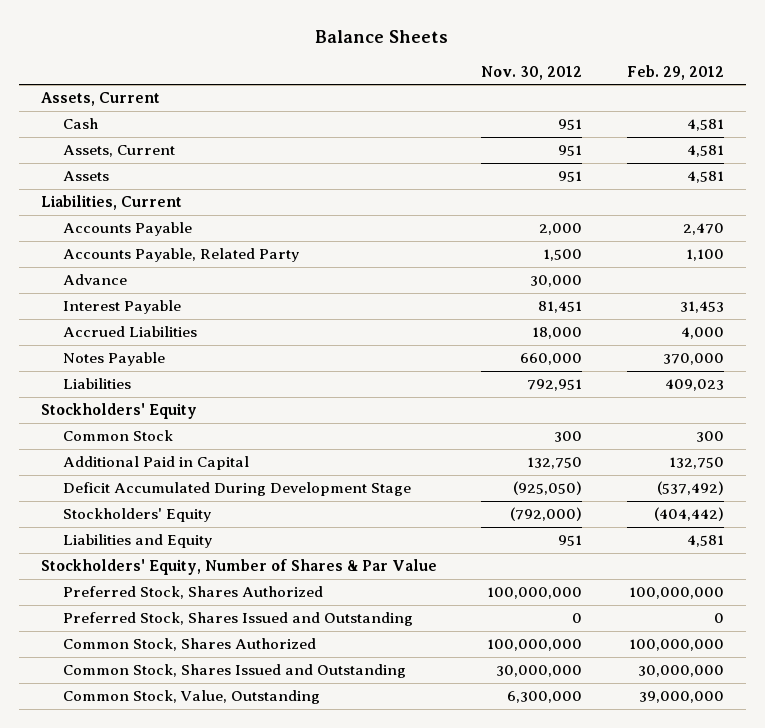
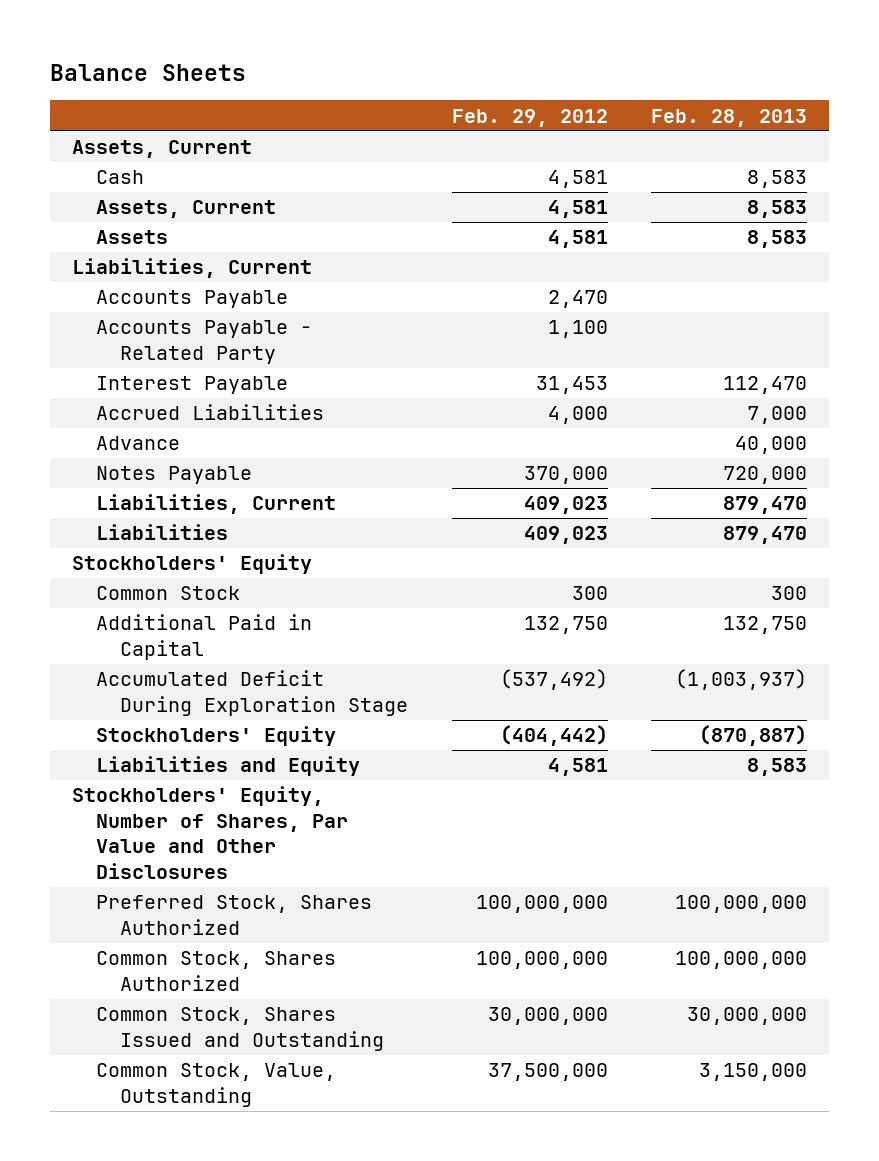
[481,65,583,80] Nov. 30, 2012 -> none
none -> [651,108,808,127] Feb. 28, 2013
[62,248,299,263] Accounts Payable, Related Party -> [95,320,312,364] Accounts Payable - Related Party
[62,274,127,286] Advance -> [95,436,180,451] Advance
none -> [95,494,336,515] Liabilities, Current
[62,482,411,497] Deficit Accumulated During Development Stage -> [95,670,409,716] Accumulated Deficit During Exploration Stage
[40,559,437,576] Stockholders' Equity, Number of Shares & Par Value -> [71,786,348,879] Stockholders' Equity, Number of Shares, Par Value and Other Disclosures
[62,612,413,627] Preferred Stock, Shares Issued and Outstanding -> none
[638,691,724,704] 39,000,000 -> [487,1063,608,1082] 37,500,000

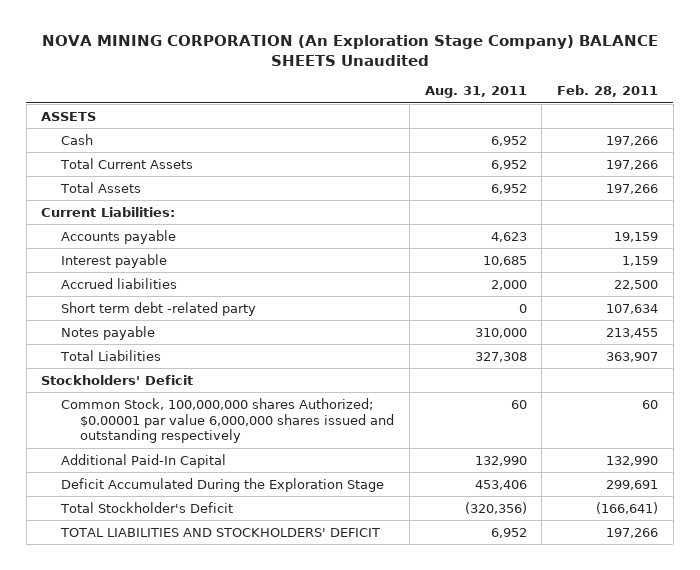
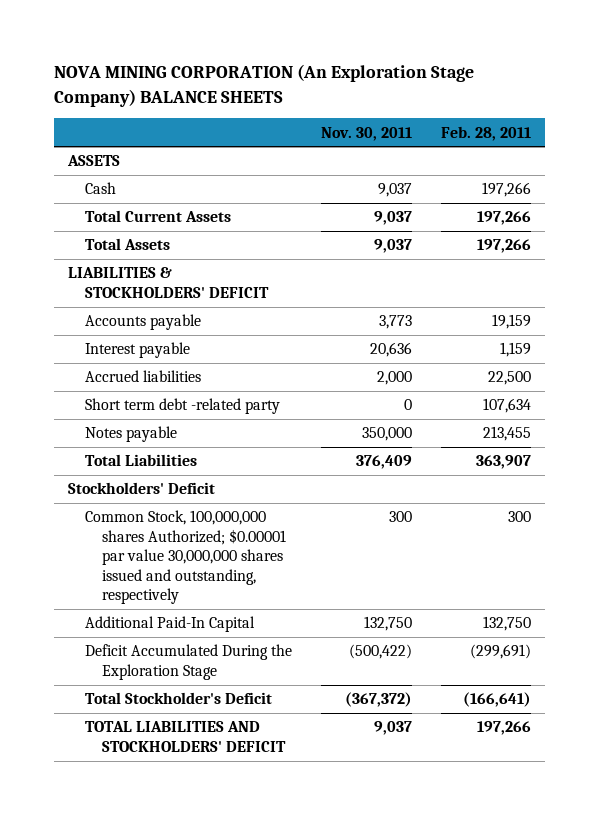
[41,34,658,66] NOVA MINING CORPORATION (An Exploration Stage Company) BALANCE SHEETS Unaudited -> [53,64,474,107] NOVA MINING CORPORATION (An Exploration Stage Company) BALANCE SHEETS
[424,86,527,99] Aug. 31, 2011 -> none
none -> [320,126,412,141] Nov. 30, 2011
[41,206,176,217] Current Liabilities: -> none
none -> [68,267,269,298] LIABILITIES & STOCKHOLDERS' DEFICIT
[60,397,395,444] Common Stock, 100,000,000 shares Authorized; $0.00001 par value 6,000,000 shares issued and outstanding respectively -> [84,510,286,605] Common Stock, 100,000,000 shares Authorized; $0.00001 par value 30,000,000 shares issued and outstanding, respectively
[642,399,659,409] 60 -> [507,511,531,523] 300
[606,455,659,466] 132,990 -> [482,616,531,632] 132,750
[606,479,659,490] 299,691 -> [469,644,531,660] (299,691)

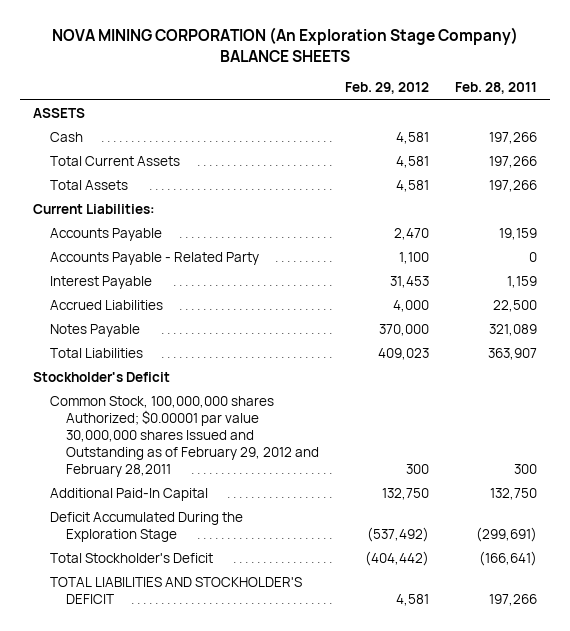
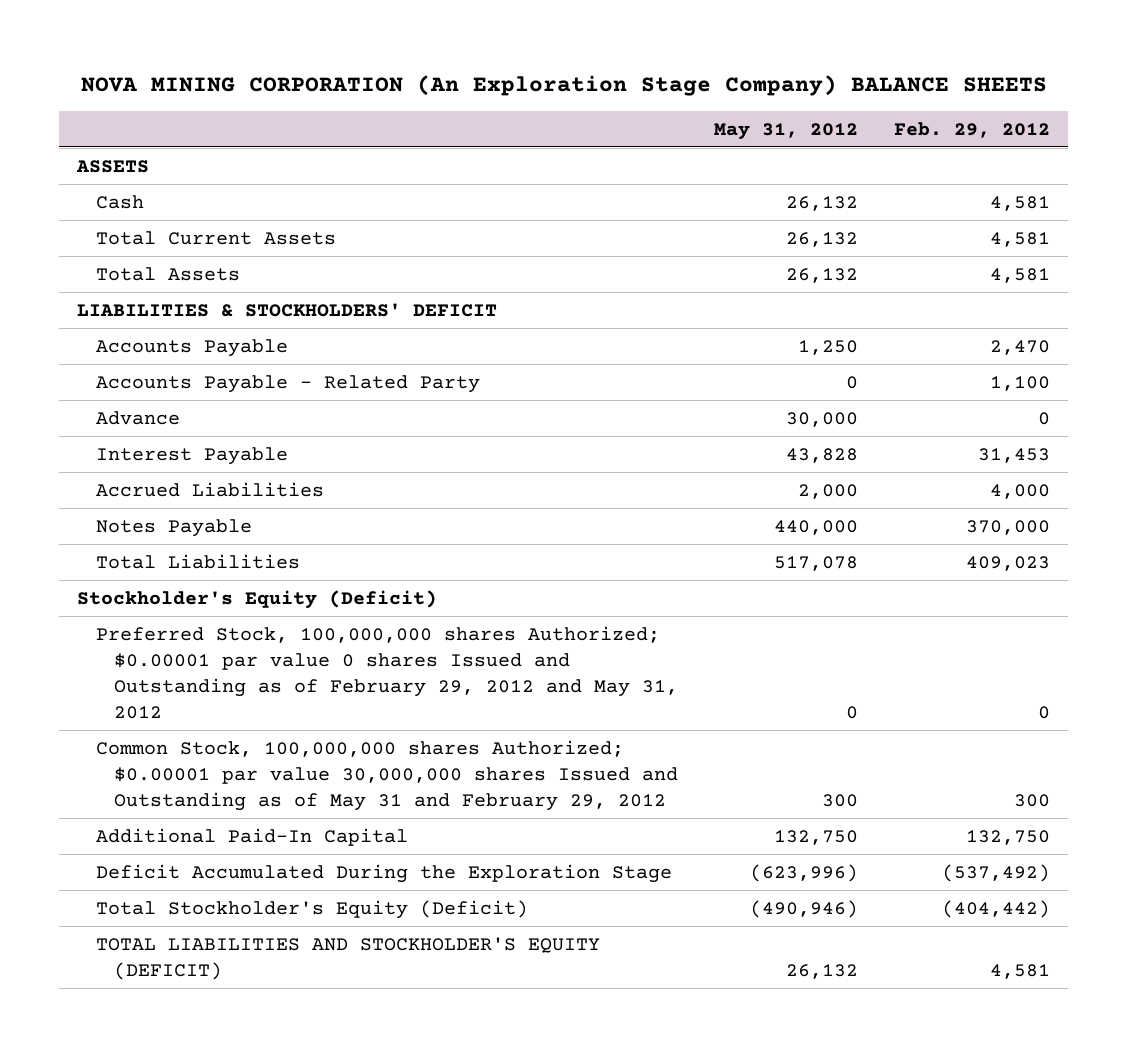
[455,82,538,95] Feb. 28, 2011 -> none
none -> [713,122,858,140] May 31, 2012
[33,203,156,214] Current Liabilities: -> none
none -> [77,302,498,317] LIABILITIES & STOCKHOLDERS' DEFICIT
none -> [95,410,180,425] Advance
[33,371,171,382] Stockholder's Deficit -> [77,589,438,609] Stockholder's Equity (Deficit)
none -> [95,625,678,719] Preferred Stock, 100,000,000 shares Authorized; $0.00001 par value 0 shares Issued and Outstanding as of February 29, 2012 and May 31, 2012
[49,395,319,477] Common Stock, 100,000,000 shares Authorized; $0.00001 par value 30,000,000 shares Issued and Outstanding as of February 29, 2012 and February 28,2011 -> [95,739,678,811] Common Stock, 100,000,000 shares Authorized; $0.00001 par value 30,000,000 shares Issued and Outstanding as of May 31 and February 29, 2012
[49,552,213,563] Total Stockholder's Deficit -> [95,899,528,919] Total Stockholder's Equity (Deficit)
[49,576,302,604] TOTAL LIABILITIES AND STOCKHOLDER'S DEFICIT -> [95,936,600,980] TOTAL LIABILITIES AND STOCKHOLDER'S EQUITY (DEFICIT)

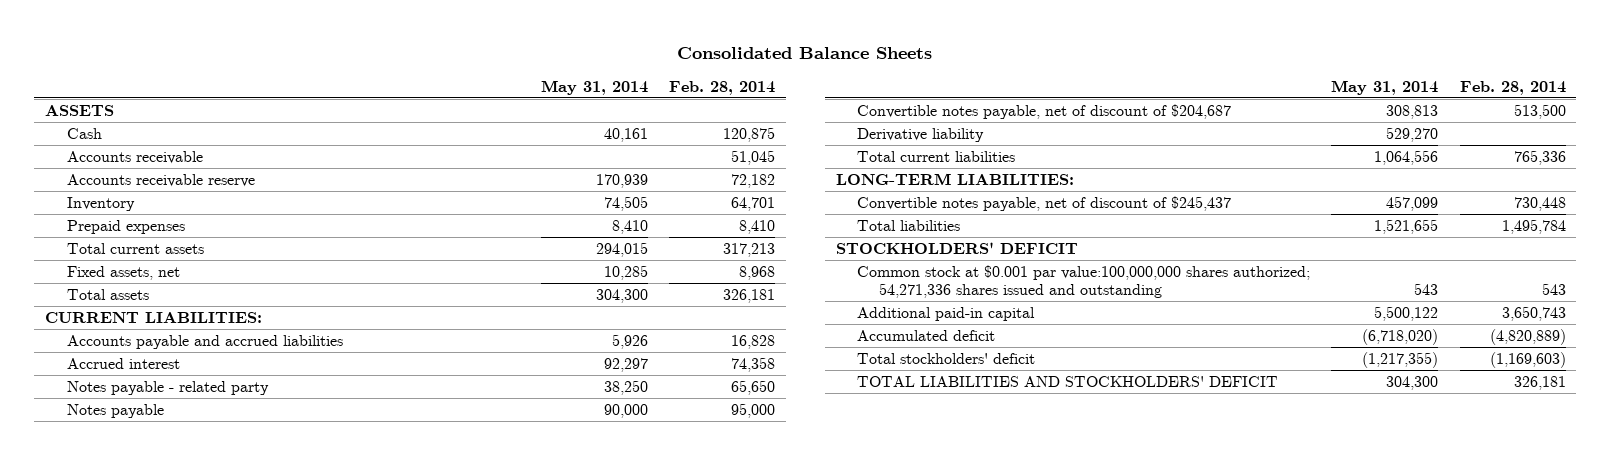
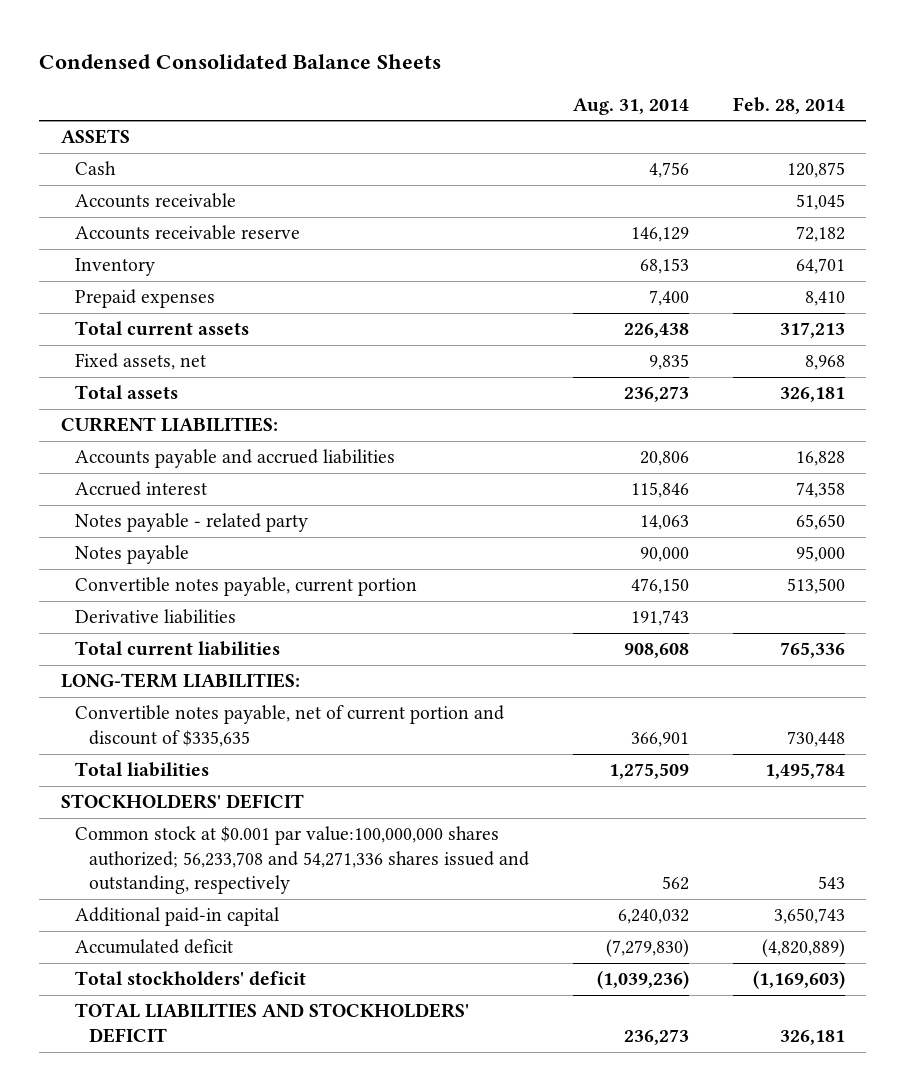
[677,46,933,59] Consolidated Balance Sheets -> [38,53,441,69] Condensed Consolidated Balance Sheets
[540,79,648,95] May 31, 2014 -> none
none -> [572,97,689,115] Aug. 31, 2014
[857,104,1232,120] Convertible notes payable, net of discount of $204,687 -> [74,577,417,597] Convertible notes payable, current portion
[857,128,985,143] Derivative liability -> [74,609,236,625] Derivative liabilities
[857,196,1232,212] Convertible notes payable, net of discount of $245,437 -> [74,705,504,747] Convertible notes payable, net of current portion and discount of $335,635
[857,265,1311,299] Common stock at $0.001 par value:100,000,000 shares authorized; 54,271,336 shares issued and outstanding -> [74,826,529,895] Common stock at $0.001 par value:100,000,000 shares authorized; 56,233,708 and 54,271,336 shares issued and outstanding, respectively

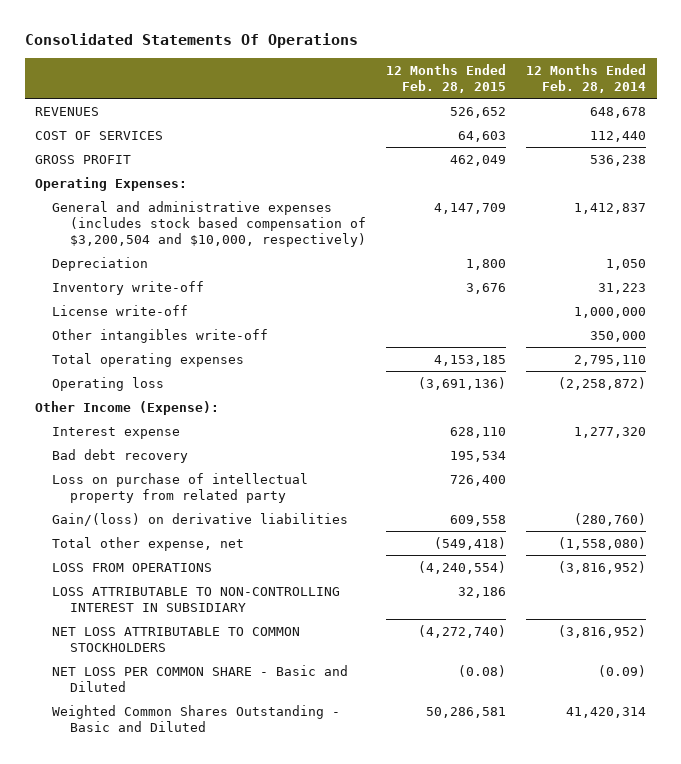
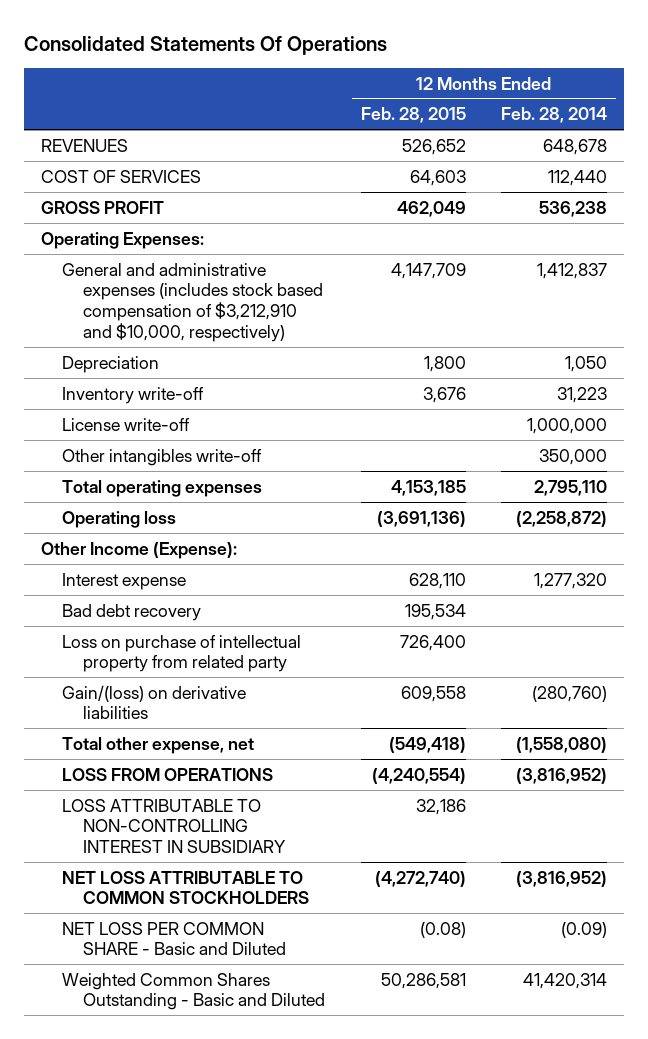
[52,200,366,248] General and administrative expenses (includes stock based compensation of $3,200,504 and $10,000, respectively) -> [62,262,324,343] General and administrative expenses (includes stock based compensation of $3,212,910 and $10,000, respectively)

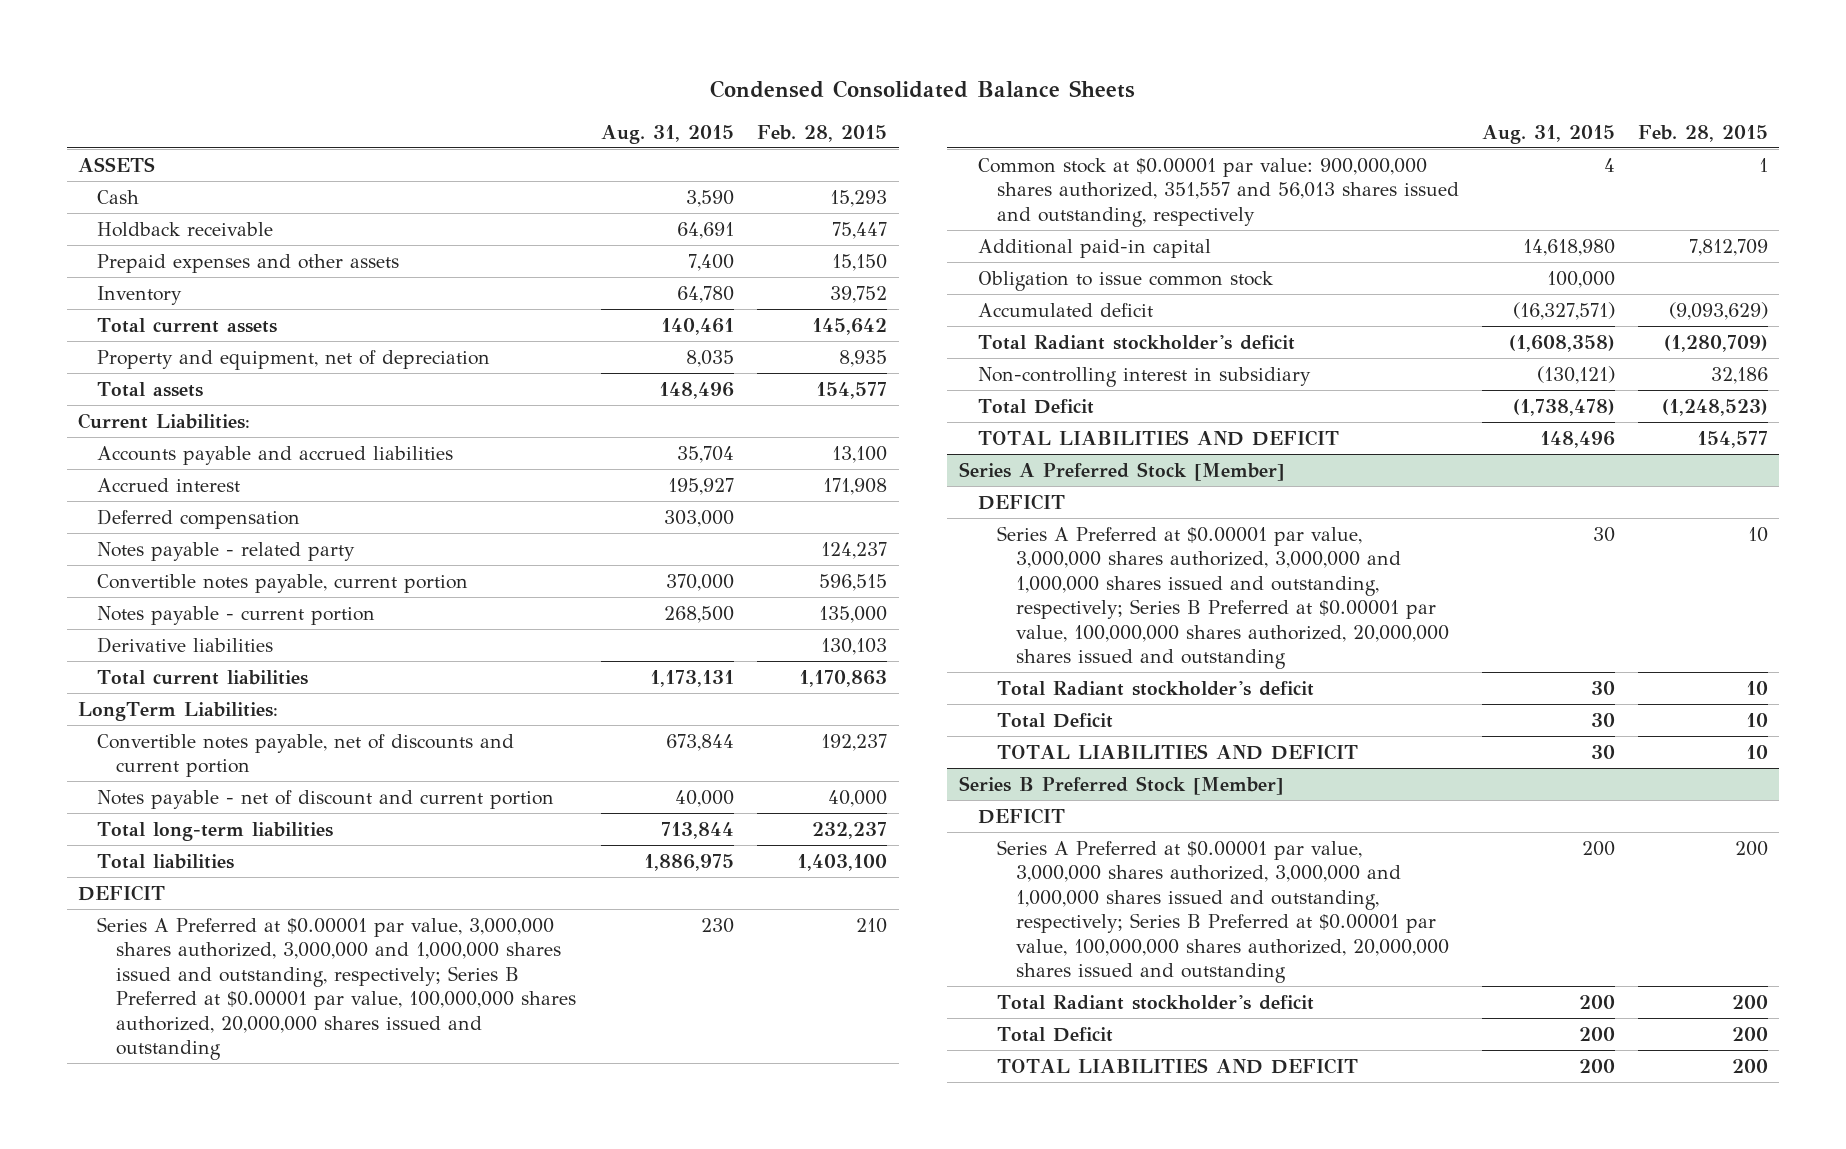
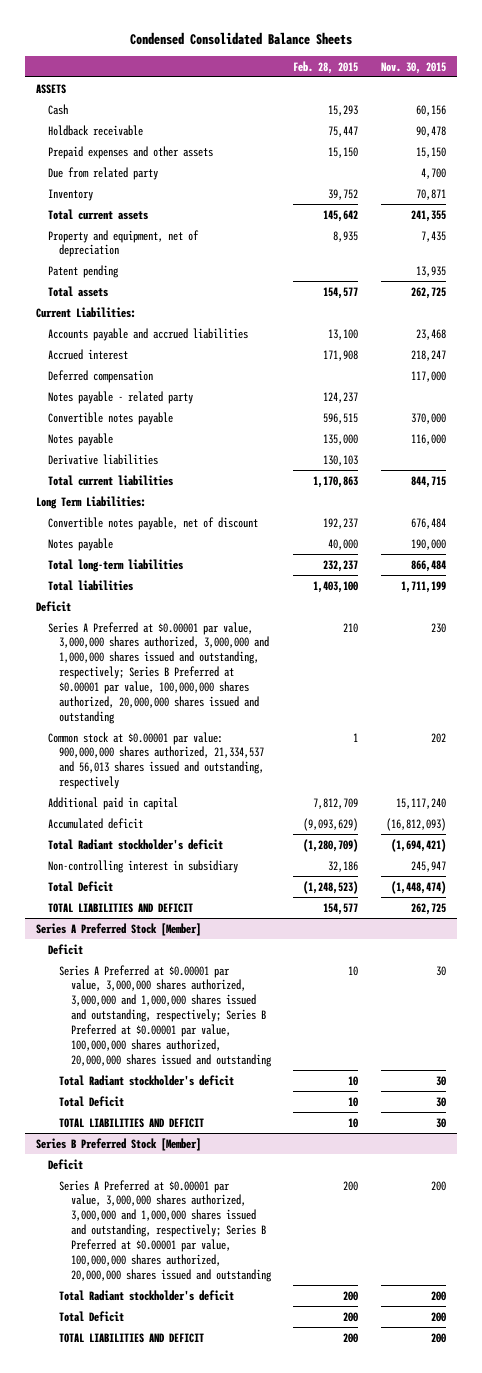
[601,124,735,144] Aug. 31, 2015 -> none
none -> [380,61,446,74] Nov. 30, 2015
none -> [47,166,158,180] Due from related party
none -> [47,264,119,278] Patent pending
[97,573,469,593] Convertible notes payable, current portion -> [47,411,173,425] Convertible notes payable
[97,605,376,625] Notes payable - current portion -> [47,432,113,446] Notes payable
[78,701,279,721] LongTerm Liabilities: -> [36,495,147,509] Long Term Liabilities:
[97,733,515,778] Convertible notes payable, net of discounts and current portion -> [47,516,258,530] Convertible notes payable, net of discount
[97,789,555,809] Notes payable - net of discount and current portion -> [47,537,113,551] Notes payable
[78,884,166,901] DEFICIT -> [36,600,72,612] Deficit
[977,270,1274,291] Obligation to issue common stock -> none
[977,157,1459,227] Common stock at $0.00001 par value: 900,000,000 shares authorized, 351,557 and 56,013 shares issued and outstanding, respectively -> [47,731,265,790] Common stock at $0.00001 par value: 900,000,000 shares authorized, 21,334,537 and 56,013 shares issued and outstanding, respectively
[977,238,1211,258] Additional paid-in capital -> [47,796,178,810] Additional paid in capital
[977,493,1065,510] DEFICIT -> [47,943,83,955] Deficit
[977,807,1065,824] DEFICIT -> [47,1158,83,1170] Deficit

